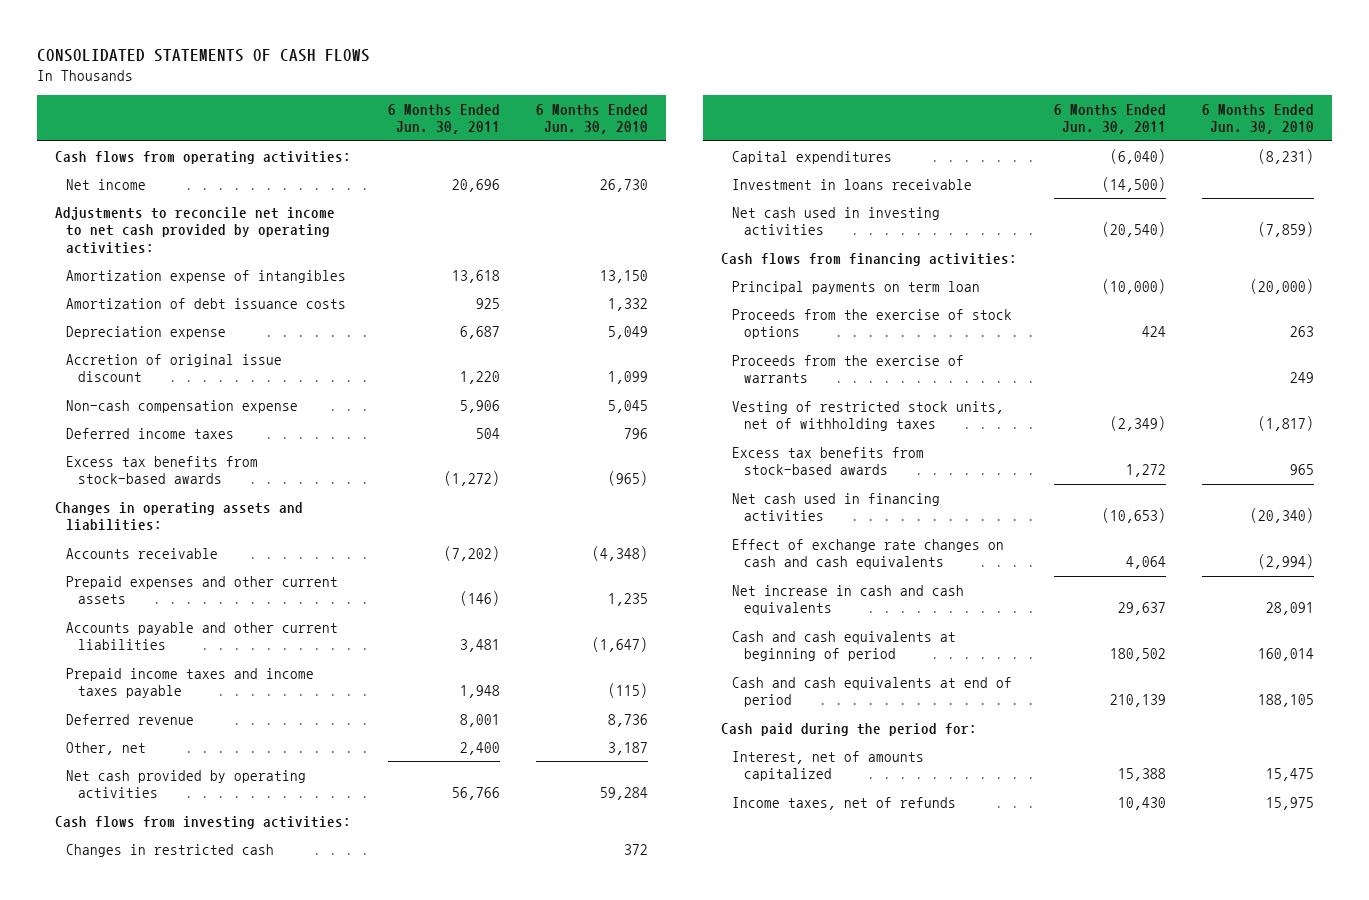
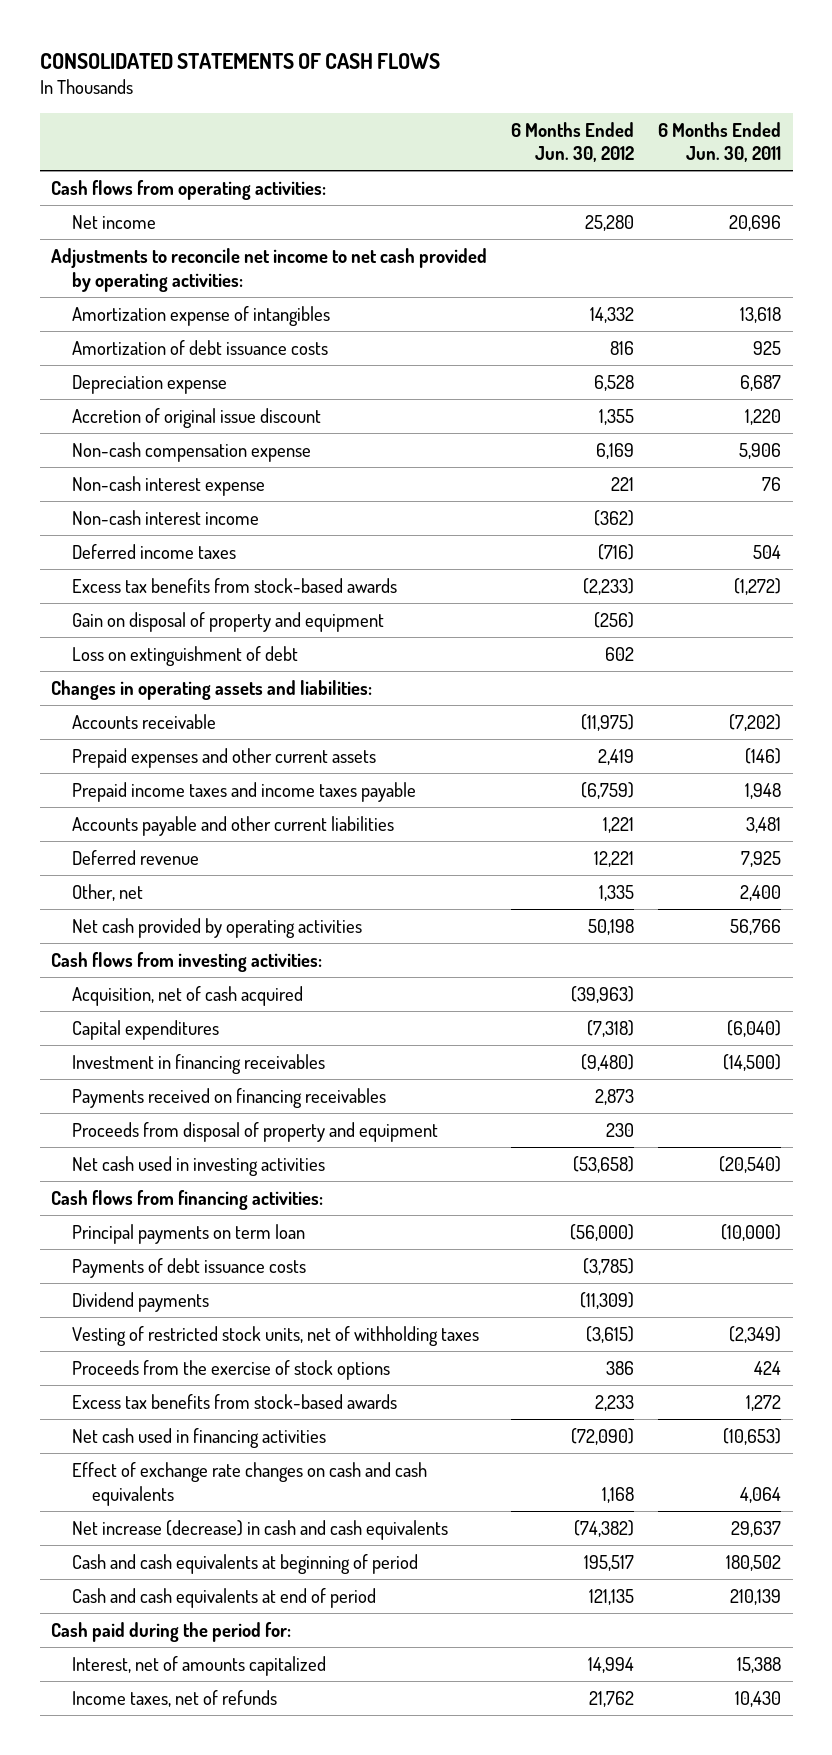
[535,103,648,135] 6 Months Ended Jun. 30, 2010 -> none
none -> [511,121,635,163] 6 Months Ended Jun. 30, 2012
none -> [71,475,265,496] Non-cash interest expense
none -> [71,509,259,525] Non-cash interest income
none -> [71,611,384,632] Gain on disposal of property and equipment
none -> [71,645,298,666] Loss on extinguishment of debt
[66,621,339,651] Accounts payable and other current liabilities -> [71,815,394,836] Accounts payable and other current liabilities
[459,713,500,727] 8,001 -> [740,850,781,867] 7,925
[66,843,275,857] Changes in restricted cash -> none
none -> [71,985,303,1006] Acquisition, net of cash acquired
[732,178,973,190] Investment in loans receivable -> [71,1053,325,1074] Investment in financing receivables
none -> [71,1087,386,1108] Payments received on financing receivables
none -> [71,1121,438,1142] Proceeds from disposal of property and equipment
[732,354,965,384] Proceeds from the exercise of warrants -> none
none -> [71,1257,306,1278] Payments of debt issuance costs
none -> [71,1291,209,1312] Dividend payments
[732,308,1013,340] Proceeds from the exercise of stock options -> [71,1359,390,1380] Proceeds from the exercise of stock options
[732,584,965,616] Net increase in cash and cash equivalents -> [71,1519,448,1540] Net increase (decrease) in cash and cash equivalents

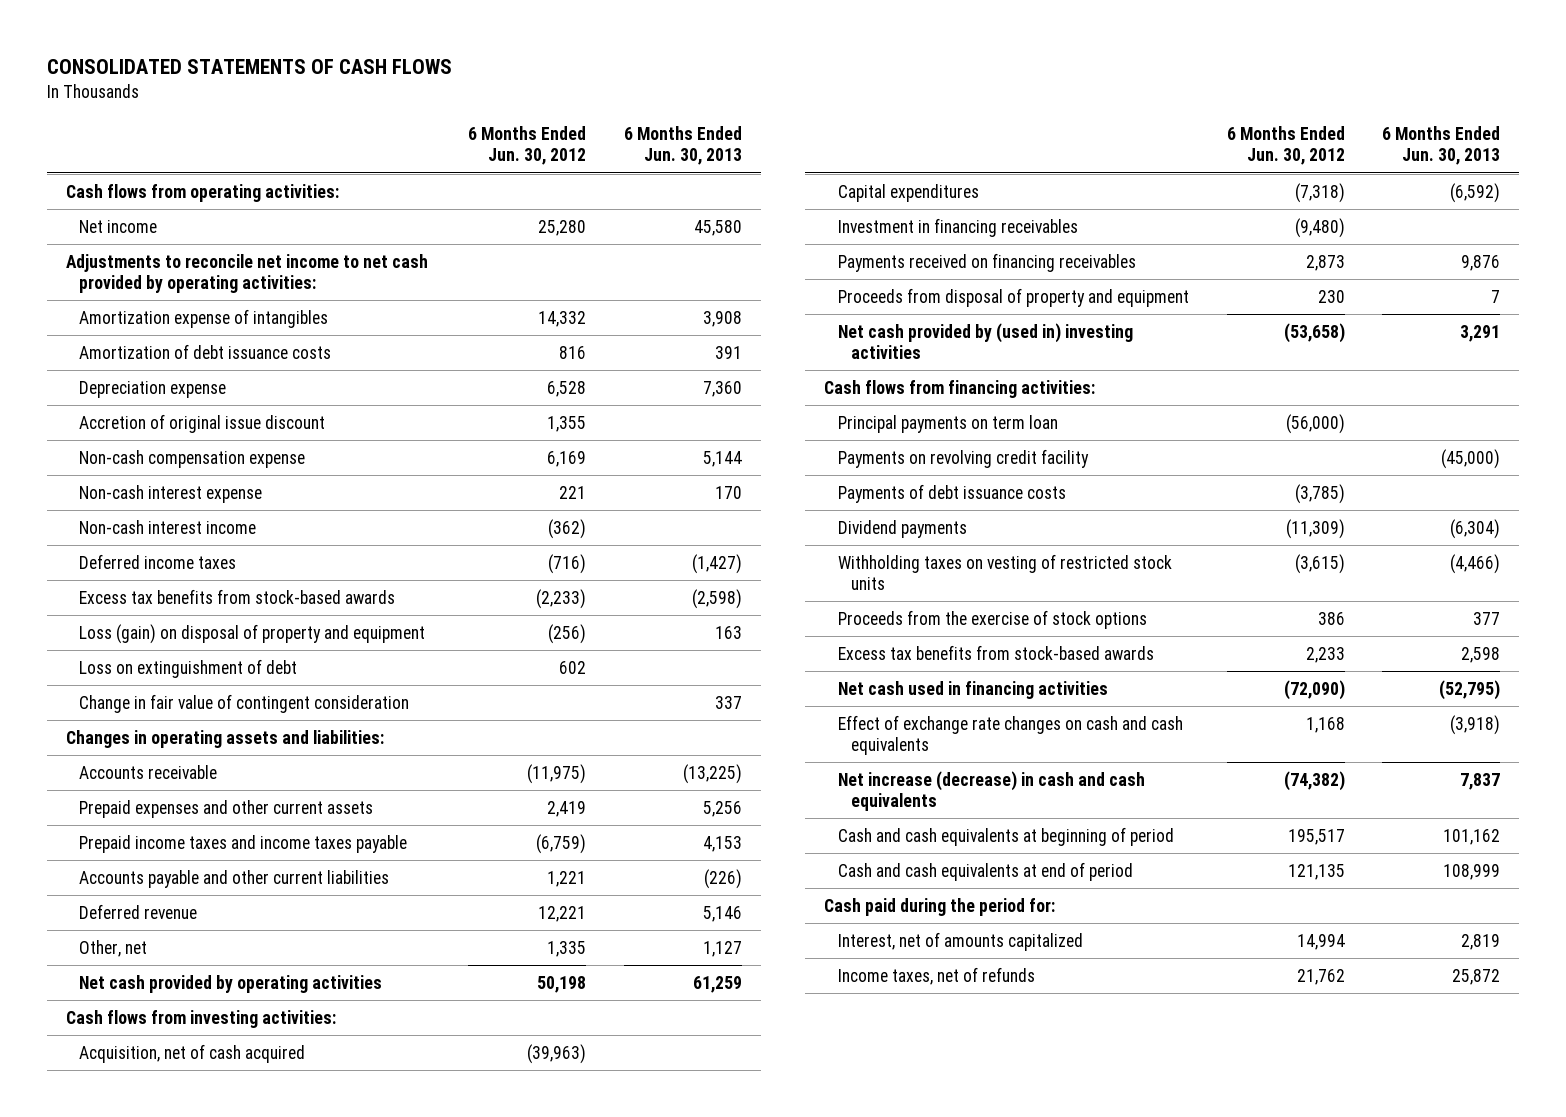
[657,121,781,163] 6 Months Ended Jun. 30, 2011 -> none
none -> [624,125,743,166] 6 Months Ended Jun. 30, 2013
[71,611,384,632] Gain on disposal of property and equipment -> [79,623,426,644] Loss (gain) on disposal of property and equipment
none -> [79,693,410,713] Change in fair value of contingent consideration
[71,1155,325,1176] Net cash used in investing activities -> [837,322,1133,360] Net cash provided by (used in) investing activities
none -> [837,448,1089,468] Payments on revolving credit facility
[71,1325,479,1346] Vesting of restricted stock units, net of withholding taxes -> [837,553,1172,591] Withholding taxes on vesting of restricted stock units

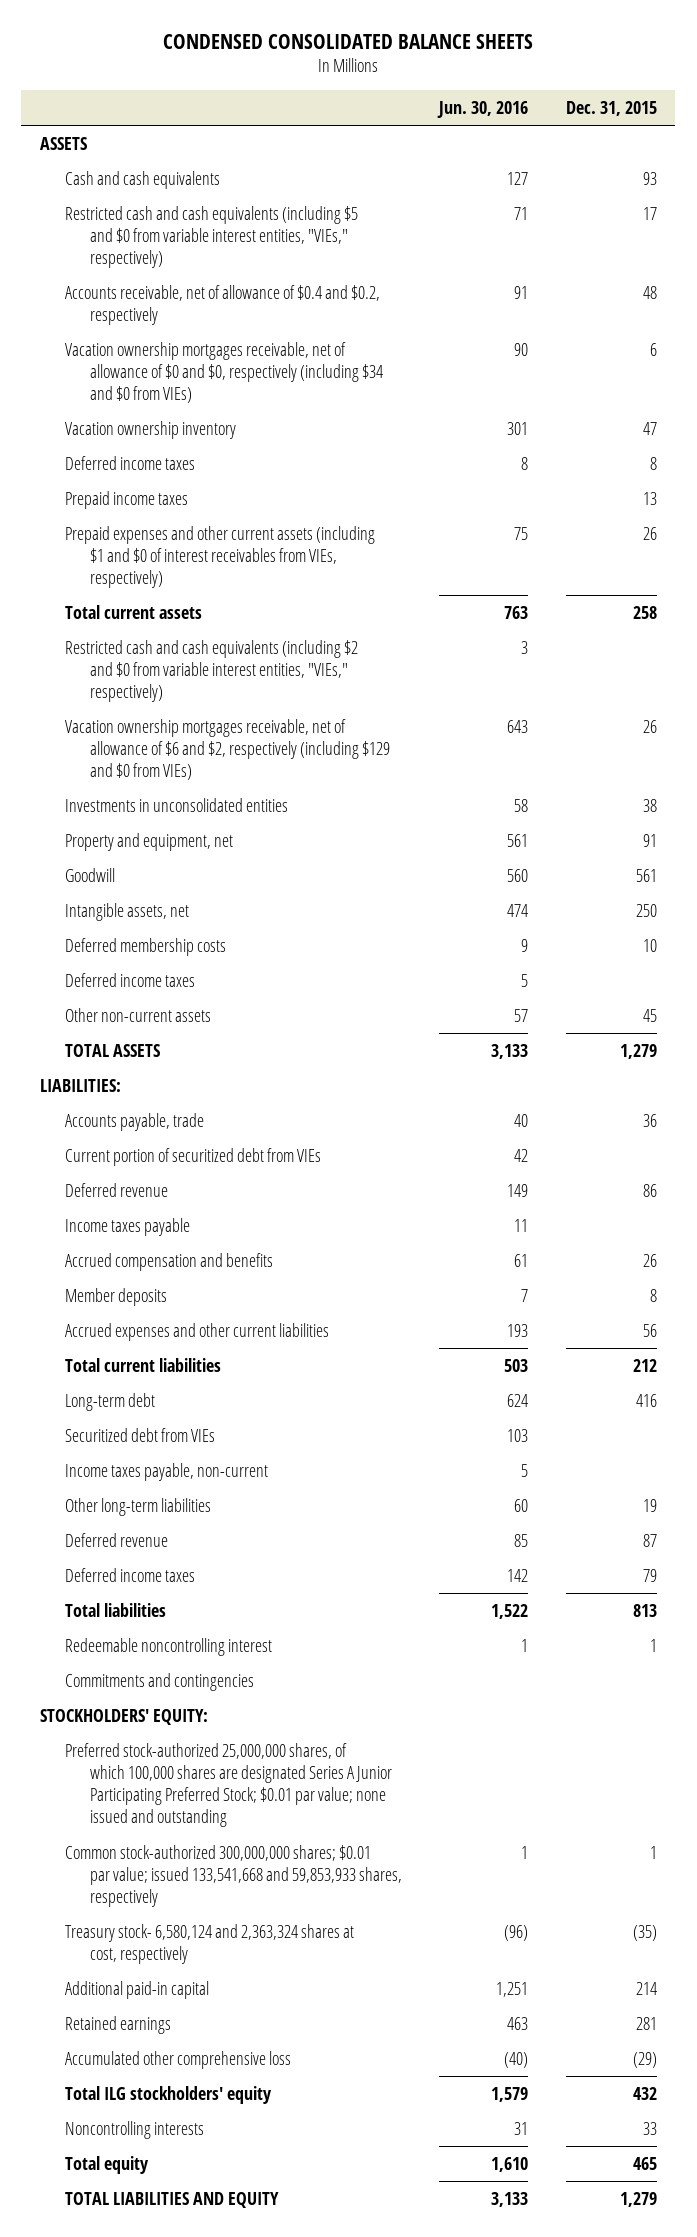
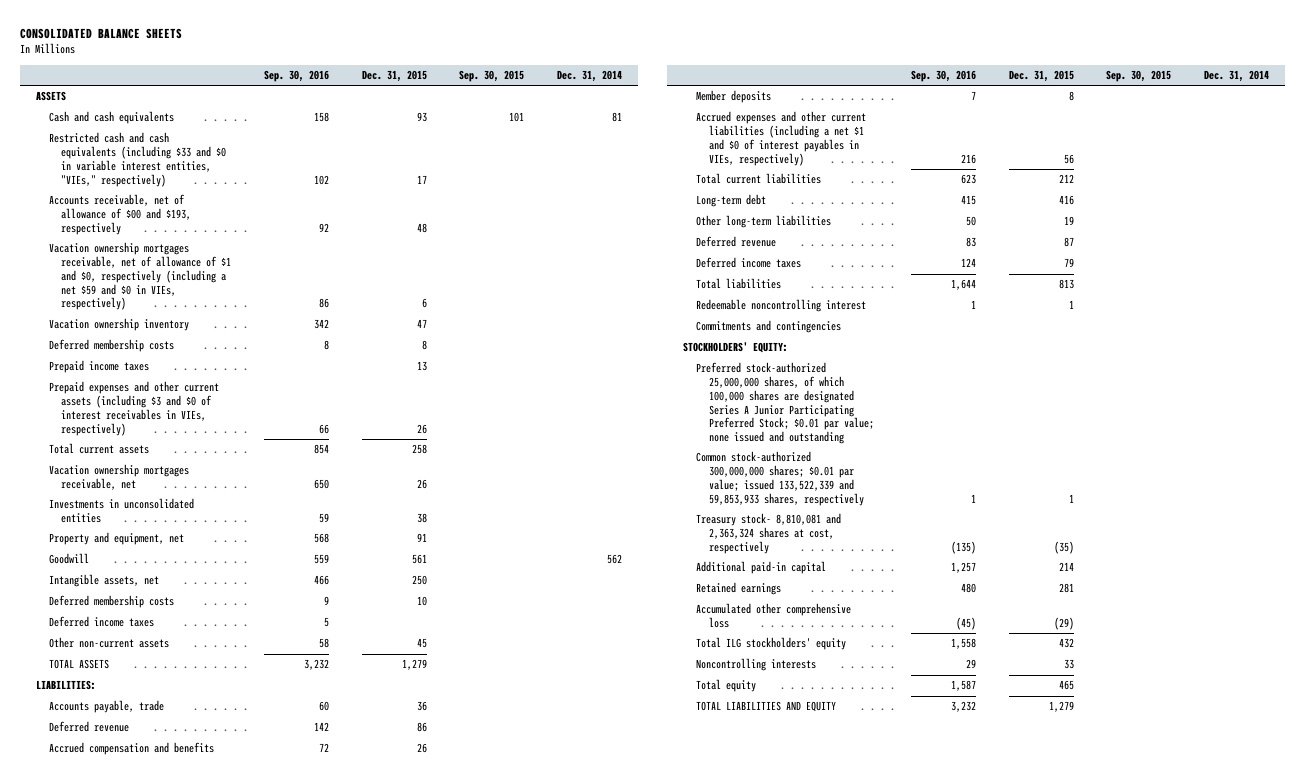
[163,33,534,49] CONDENSED CONSOLIDATED BALANCE SHEETS -> [20,27,183,39] CONSOLIDATED BALANCE SHEETS
[437,100,529,118] Jun. 30, 2016 -> none
none -> [264,70,330,83] Sep. 30, 2016
none -> [459,70,525,83] Sep. 30, 2015
none -> [557,70,623,83] Dec. 31, 2014
[64,205,358,269] Restricted cash and cash equivalents (including $5 and $0 from variable interest entities, "VIEs," respectively) -> [48,132,227,187] Restricted cash and cash equivalents (including $33 and $0 in variable interest entities, "VIEs," respectively)
[64,284,380,326] Accounts receivable, net of allowance of $0.4 and $0.2, respectively -> [48,194,192,235] Accounts receivable, net of allowance of $00 and $193, respectively
[64,341,383,404] Vacation ownership mortgages receivable, net of allowance of $0 and $0, respectively (including $34 and $0 from VIEs) -> [48,242,232,311] Vacation ownership mortgages receivable, net of allowance of $1 and $0, respectively (including a net $59 and $0 in VIEs, respectively)
[64,455,195,470] Deferred income taxes -> none
none -> [48,339,174,353] Deferred membership costs
[64,525,375,589] Prepaid expenses and other current assets (including $1 and $0 of interest receivables from VIEs, respectively) -> [48,381,219,436] Prepaid expenses and other current assets (including $3 and $0 of interest receivables in VIEs, respectively)
[64,639,358,703] Restricted cash and cash equivalents (including $2 and $0 from variable interest entities, "VIEs," respectively) -> none
[64,718,390,781] Vacation ownership mortgages receivable, net of allowance of $6 and $2, respectively (including $129 and $0 from VIEs) -> [48,464,189,491] Vacation ownership mortgages receivable, net
[64,1147,321,1166] Current portion of securitized debt from VIEs -> none
[64,1217,190,1236] Income taxes payable -> none
[64,1322,329,1341] Accrued expenses and other current liabilities -> [695,111,866,166] Accrued expenses and other current liabilities (including a net $1 and $0 of interest payables in VIEs, respectively)
[64,1427,215,1442] Securitized debt from VIEs -> none
[64,1462,268,1481] Income taxes payable, non-current -> none
[64,1844,402,1908] Common stock-authorized 300,000,000 shares; $0.01 par value; issued 133,541,668 and 59,853,933 shares, respectively -> [695,451,864,506] Common stock-authorized 300,000,000 shares; $0.01 par value; issued 133,522,339 and 59,853,933 shares, respectively
[64,1923,354,1965] Treasury stock- 6,580,124 and 2,363,324 shares at cost, respectively -> [695,513,841,554] Treasury stock- 8,810,081 and 2,363,324 shares at cost, respectively

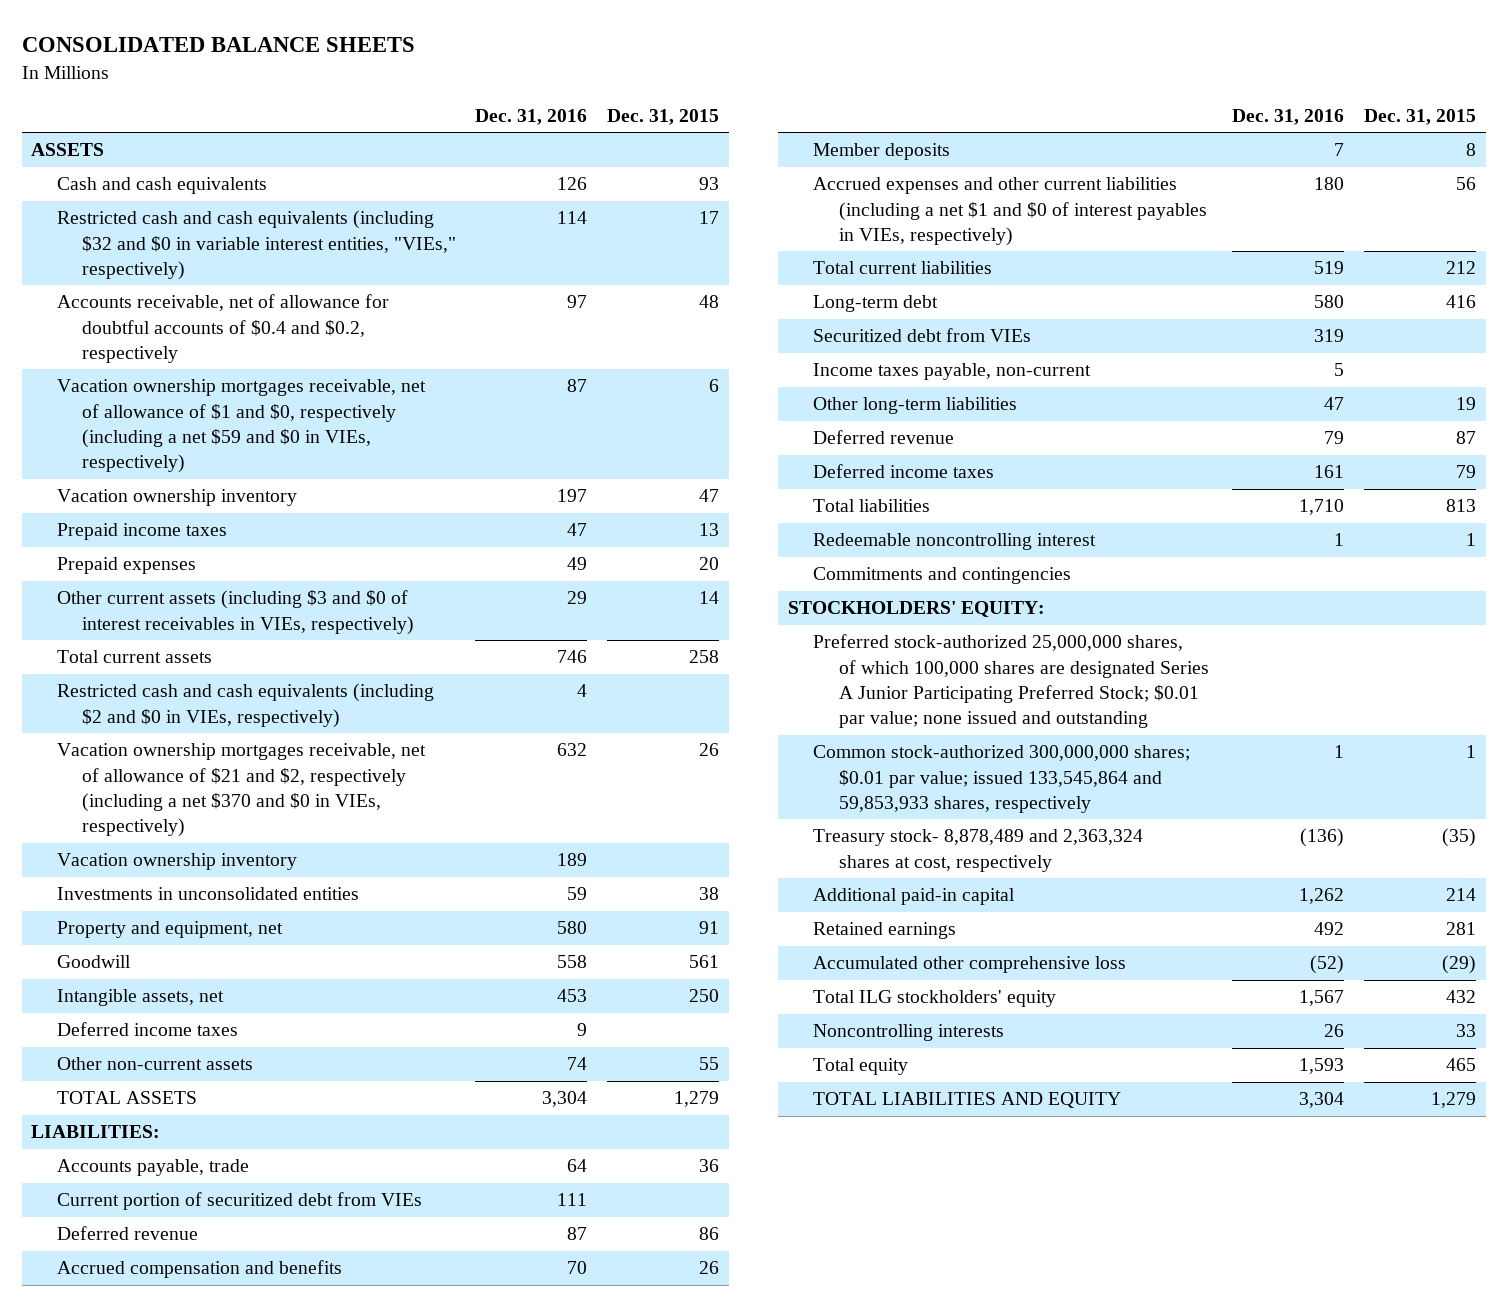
[264,70,330,83] Sep. 30, 2016 -> none
[459,70,525,83] Sep. 30, 2015 -> none
[557,70,623,83] Dec. 31, 2014 -> none
none -> [475,108,588,125] Dec. 31, 2016
[48,132,227,187] Restricted cash and cash equivalents (including $33 and $0 in variable interest entities, "VIEs," respectively) -> [56,210,456,280] Restricted cash and cash equivalents (including $32 and $0 in variable interest entities, "VIEs," respectively)
[48,194,192,235] Accounts receivable, net of allowance of $00 and $193, respectively -> [56,294,389,363] Accounts receivable, net of allowance for doubtful accounts of $0.4 and $0.2, respectively
[48,339,174,353] Deferred membership costs -> none
none -> [56,557,196,575] Prepaid expenses
[48,381,219,436] Prepaid expenses and other current assets (including $3 and $0 of interest receivables in VIEs, respectively) -> [56,590,414,635] Other current assets (including $3 and $0 of interest receivables in VIEs, respectively)
[416,423,427,434] 26 -> [699,591,720,605] 14
none -> [56,683,434,728] Restricted cash and cash equivalents (including $2 and $0 in VIEs, respectively)
[48,464,189,491] Vacation ownership mortgages receivable, net -> [56,743,426,838] Vacation ownership mortgages receivable, net of allowance of $21 and $2, respectively (including a net $370 and $0 in VIEs, respectively)
none -> [56,853,297,871] Vacation ownership inventory
[48,595,174,609] Deferred membership costs -> none
[416,638,427,649] 45 -> [699,1057,720,1071] 55
none -> [56,1192,422,1211] Current portion of securitized debt from VIEs
none -> [813,328,1032,343] Securitized debt from VIEs
none -> [813,363,1092,381] Income taxes payable, non-current
[695,451,864,506] Common stock-authorized 300,000,000 shares; $0.01 par value; issued 133,522,339 and 59,853,933 shares, respectively -> [813,745,1191,813] Common stock-authorized 300,000,000 shares; $0.01 par value; issued 133,545,864 and 59,853,933 shares, respectively
[695,513,841,554] Treasury stock- 8,810,081 and 2,363,324 shares at cost, respectively -> [813,829,1144,872] Treasury stock- 8,878,489 and 2,363,324 shares at cost, respectively

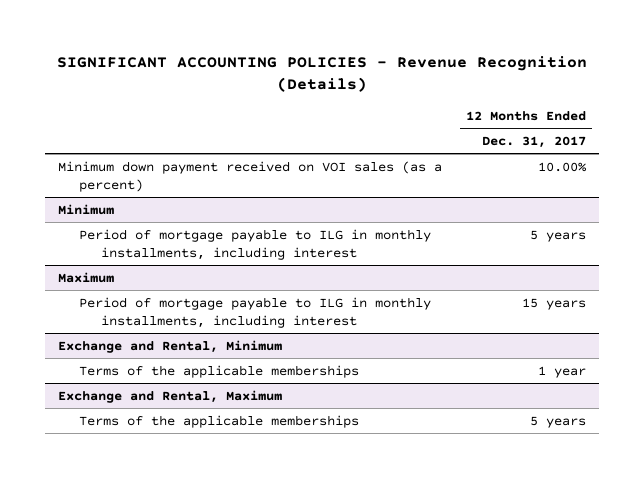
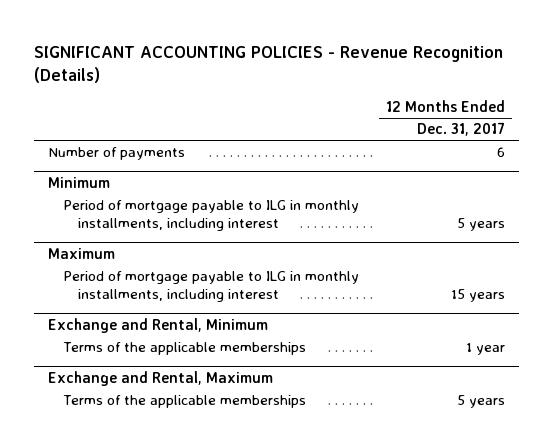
[57,160,442,192] Minimum down payment received on VOI sales (as a percent) -> none
none -> [48,147,186,161] Number of payments

